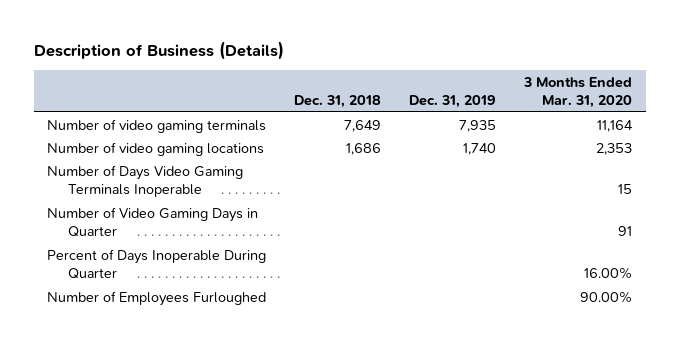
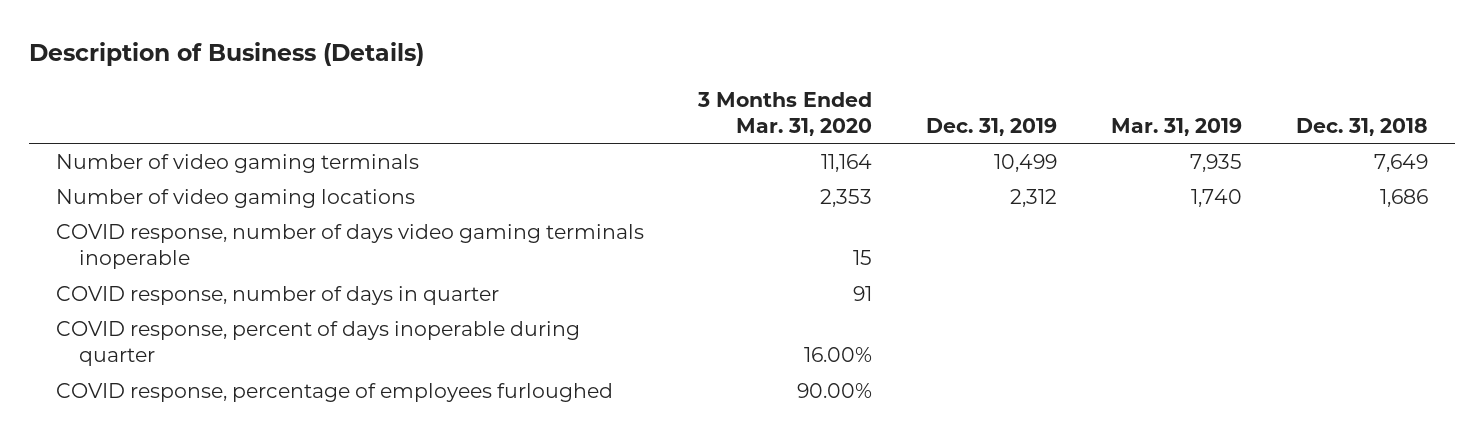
none -> [1110,117,1242,136] Mar. 31, 2019
[459,119,497,132] 7,935 -> [993,153,1057,172] 10,499
[463,142,497,155] 1,740 -> [1009,188,1057,207] 2,312
[47,164,244,197] Number of Days Video Gaming Terminals Inoperable -> [56,223,645,270] COVID response, number of days video gaming terminals inoperable
[47,206,259,237] Number of Video Gaming Days in Quarter -> [56,285,500,305] COVID response, number of days in quarter
[47,248,267,279] Percent of Days Inoperable During Quarter -> [56,320,581,367] COVID response, percent of days inoperable during quarter
[47,290,267,306] Number of Employees Furloughed -> [56,382,614,402] COVID response, percentage of employees furloughed

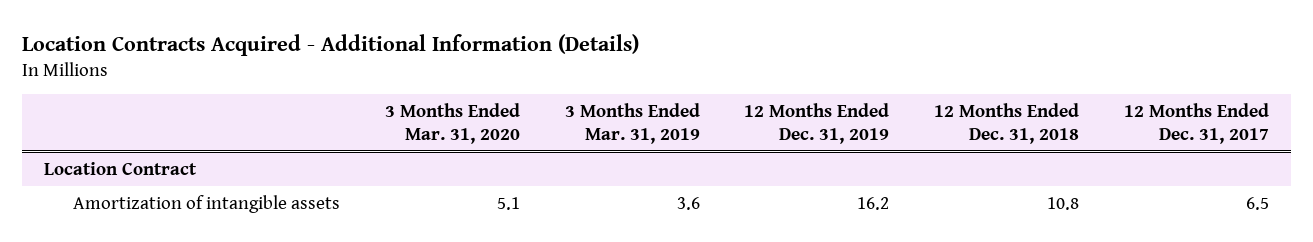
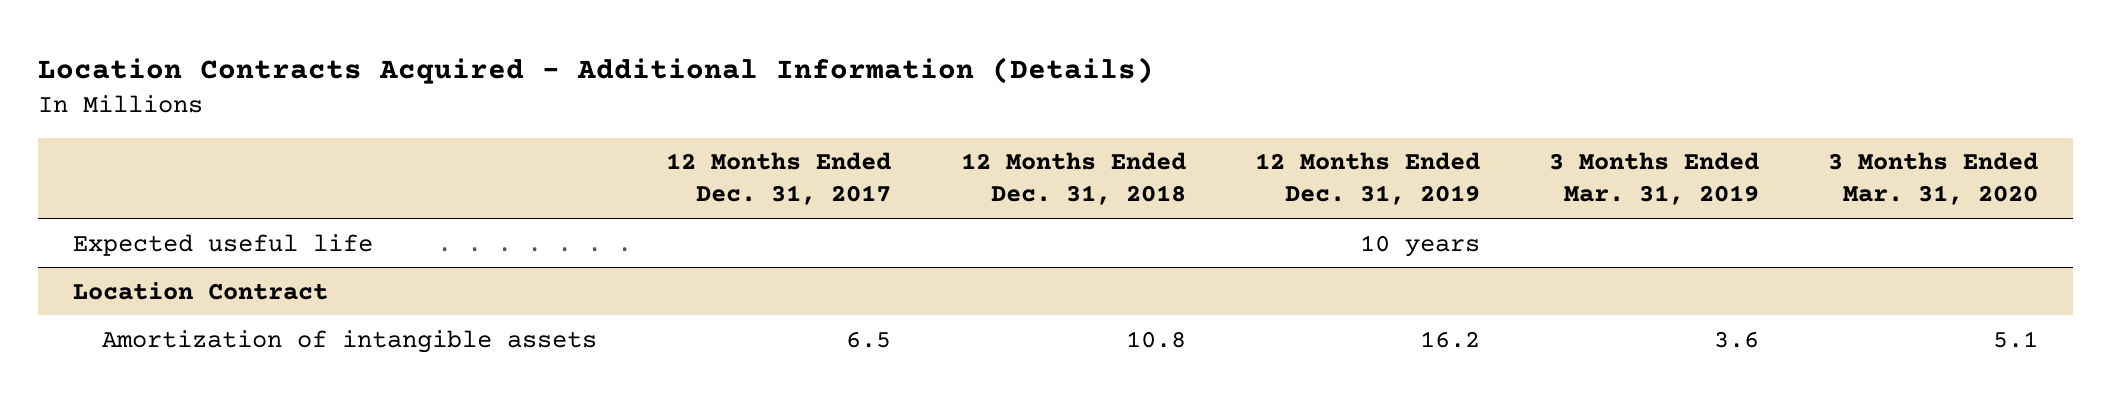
none -> [72,233,373,256] Expected useful life

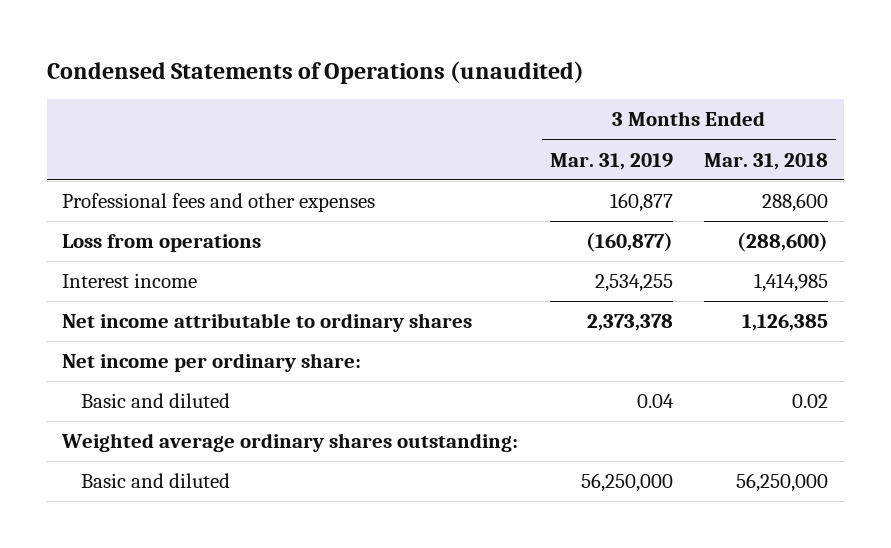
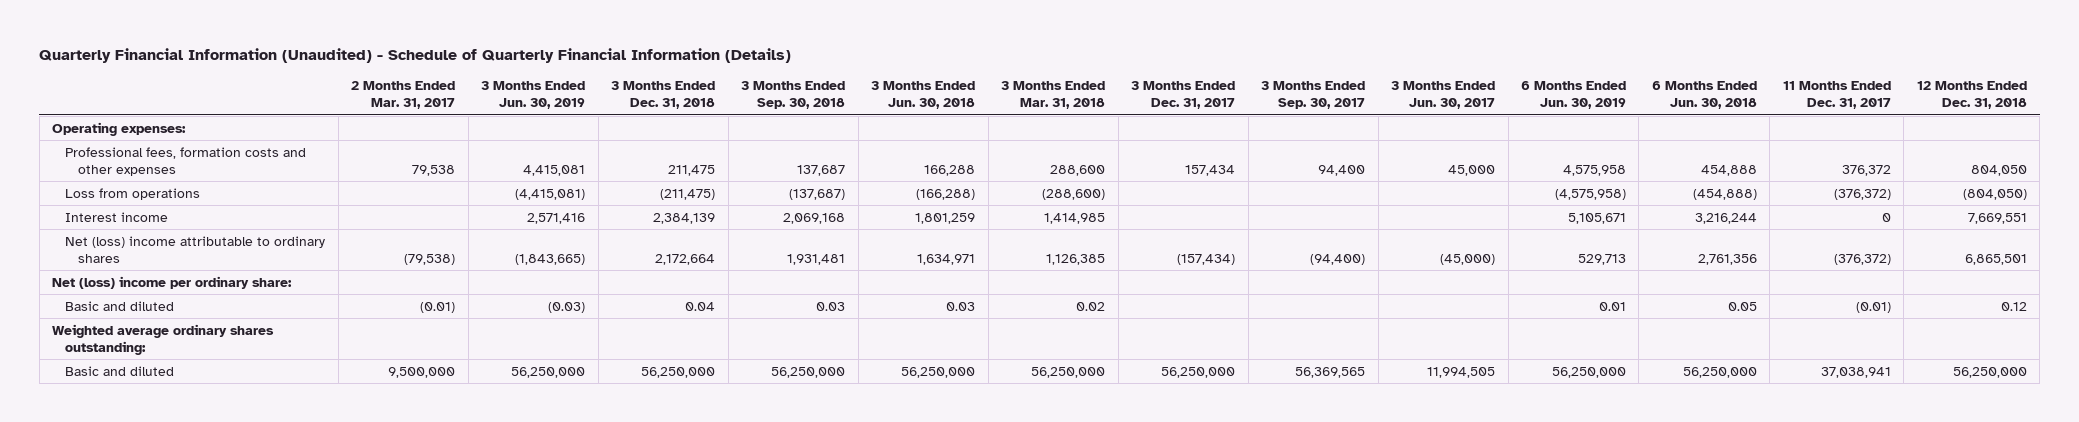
[46,60,584,84] Condensed Statements of Operations (unaudited) -> [39,48,792,64] Quarterly Financial Information (Unaudited) - Schedule of Quarterly Financial Information (Details)
[549,152,673,170] Mar. 31, 2019 -> none
none -> [351,81,456,110] 2 Months Ended Mar. 31, 2017
none -> [481,81,586,110] 3 Months Ended Jun. 30, 2019
none -> [611,81,716,110] 3 Months Ended Dec. 31, 2018
none -> [741,81,846,110] 3 Months Ended Sep. 30, 2018
none -> [871,81,976,110] 3 Months Ended Jun. 30, 2018
none -> [1131,81,1236,110] 3 Months Ended Dec. 31, 2017
none -> [1261,81,1366,110] 3 Months Ended Sep. 30, 2017
none -> [1391,81,1496,110] 3 Months Ended Jun. 30, 2017
none -> [1520,81,1626,110] 6 Months Ended Jun. 30, 2019
none -> [1651,81,1757,110] 6 Months Ended Jun. 30, 2018
none -> [1782,81,1891,110] 11 Months Ended Dec. 31, 2017
none -> [1916,81,2027,110] 12 Months Ended Dec. 31, 2018
none -> [52,121,187,136] Operating expenses:
[62,193,376,213] Professional fees and other expenses -> [65,146,307,176] Professional fees, formation costs and other expenses
[62,313,473,333] Net income attributable to ordinary shares -> [65,235,326,263] Net (loss) income attributable to ordinary shares
[62,353,362,373] Net income per ordinary share: -> [52,275,293,289] Net (loss) income per ordinary share:

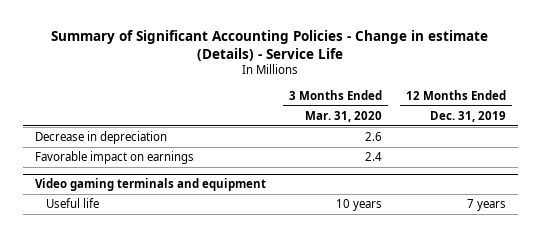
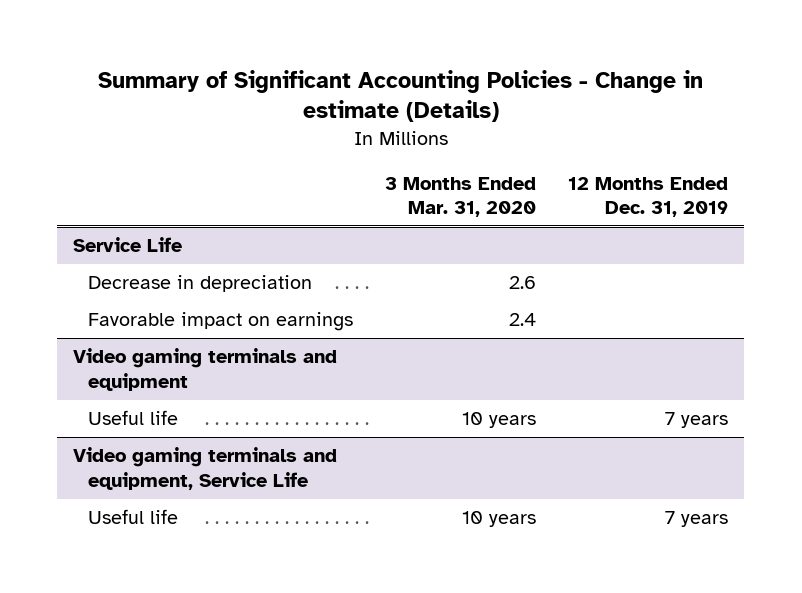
[51,29,489,61] Summary of Significant Accounting Policies - Change in estimate (Details) - Service Life -> [97,69,703,123] Summary of Significant Accounting Policies - Change in estimate (Details)
none -> [73,237,183,253] Service Life
none -> [73,447,338,490] Video gaming terminals and equipment, Service Life
none -> [87,509,178,525] Useful life

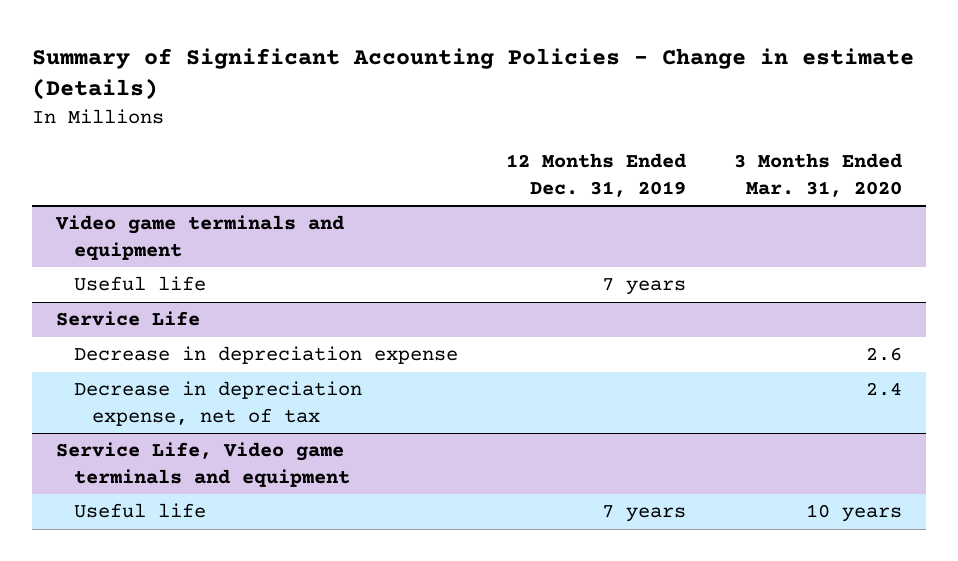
none -> [54,215,344,260] Video game terminals and equipment
none -> [73,276,206,292] Useful life
[73,348,338,391] Video gaming terminals and equipment -> none
[87,410,178,426] Useful life -> none
[87,275,312,293] Decrease in depreciation -> [73,346,458,365] Decrease in depreciation expense
[87,312,353,332] Favorable impact on earnings -> [73,381,362,426] Decrease in depreciation expense, net of tax
[73,447,338,490] Video gaming terminals and equipment, Service Life -> [55,442,350,487] Service Life, Video game terminals and equipment

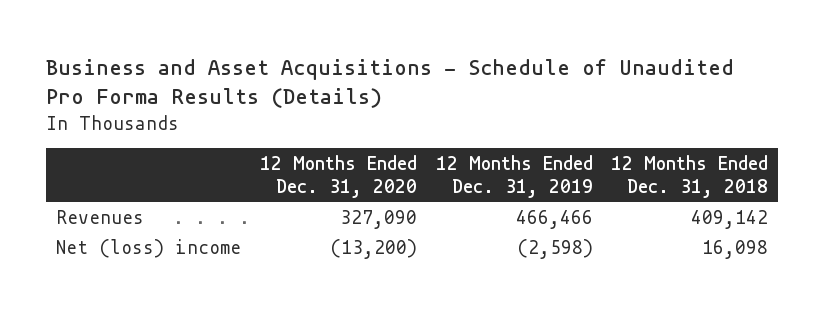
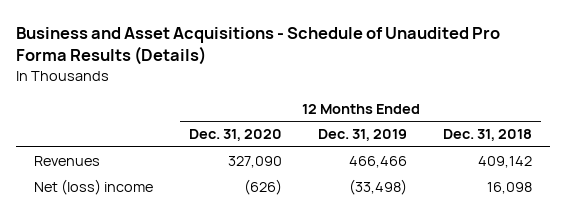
[329,239,417,260] (13,200) -> [244,179,283,196] (626)
[516,239,593,260] (2,598) -> [349,179,408,196] (33,498)

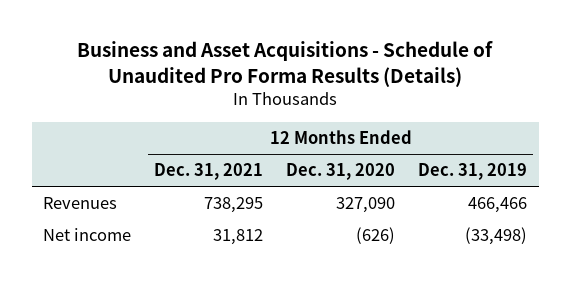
[443,129,533,142] Dec. 31, 2018 -> none
none -> [154,163,264,181] Dec. 31, 2021
[34,179,154,196] Net (loss) income -> [43,228,132,242] Net income

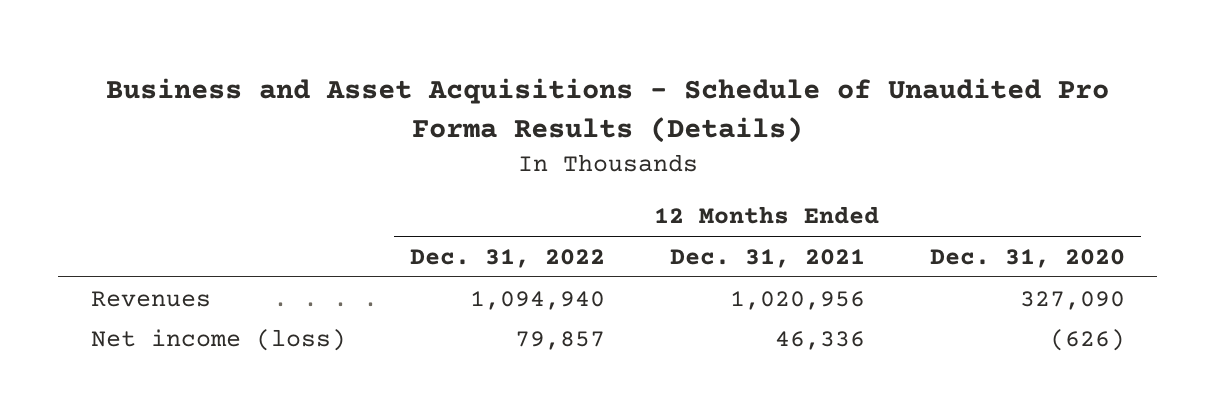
[418,163,528,181] Dec. 31, 2019 -> none
none -> [410,248,606,268] Dec. 31, 2022
[204,197,264,214] 738,295 -> [729,290,865,310] 1,020,956
[43,228,132,242] Net income -> [90,328,346,351] Net income (loss)
[213,229,264,246] 31,812 -> [774,330,865,350] 46,336

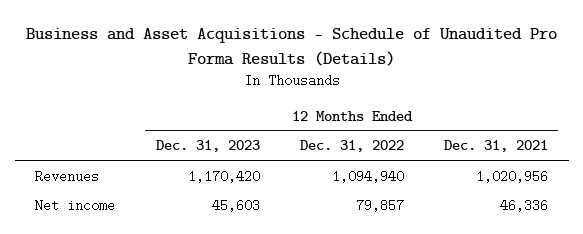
[929,248,1125,268] Dec. 31, 2020 -> none
none -> [155,140,260,153] Dec. 31, 2023
[90,328,346,351] Net income (loss) -> [35,198,116,212] Net income

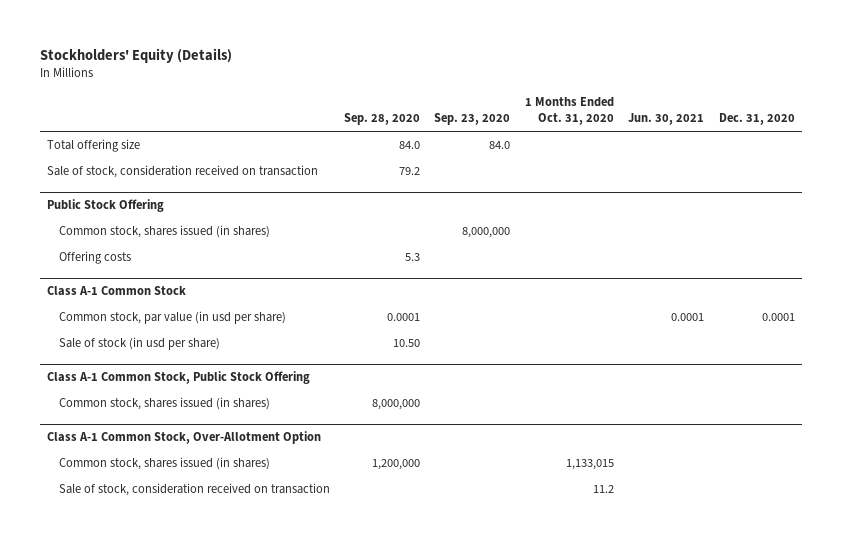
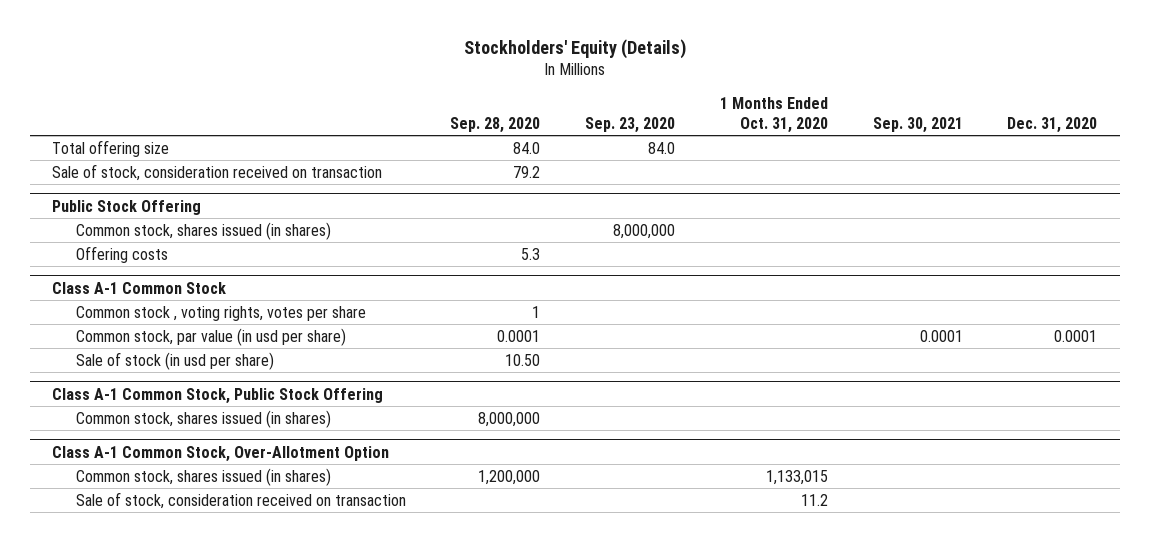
[628,113,705,126] Jun. 30, 2021 -> none
none -> [872,116,963,133] Sep. 30, 2021
none -> [75,305,366,321] Common stock , voting rights, votes per share

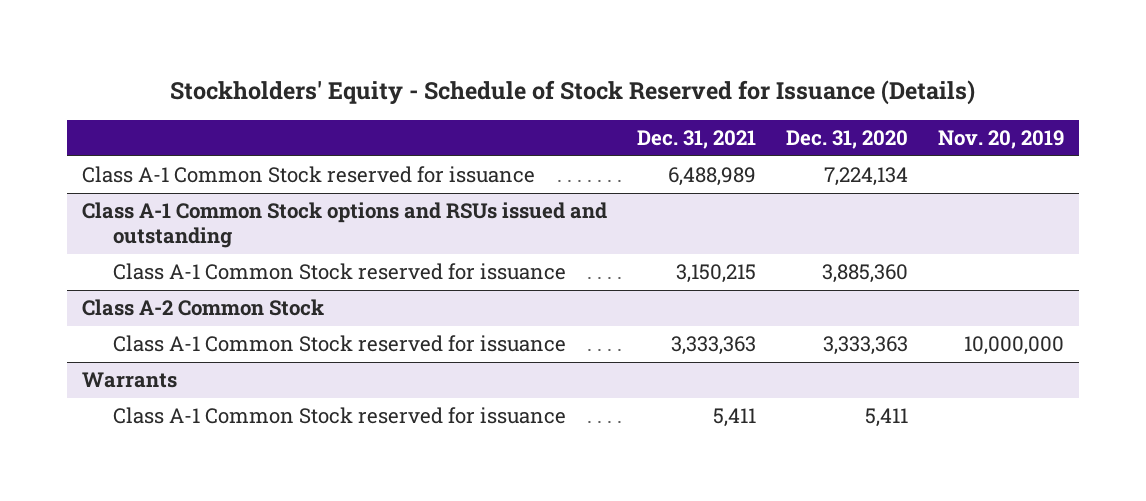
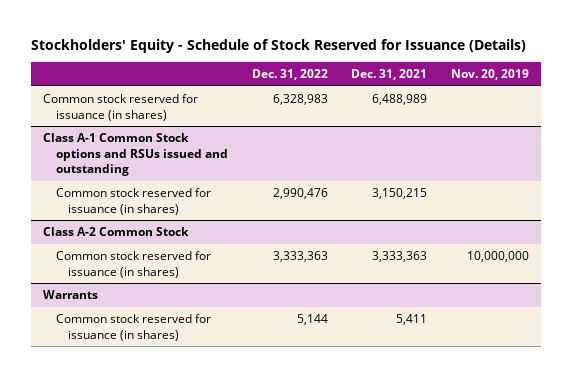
[785,130,908,150] Dec. 31, 2020 -> none
none -> [251,68,328,80] Dec. 31, 2022
[82,166,536,184] Class A-1 Common Stock reserved for issuance -> [43,94,199,121] Common stock reserved for issuance (in shares)
[112,263,566,281] Class A-1 Common Stock reserved for issuance -> [55,188,211,215] Common stock reserved for issuance (in shares)
[112,335,566,353] Class A-1 Common Stock reserved for issuance -> [55,251,211,278] Common stock reserved for issuance (in shares)
[112,407,566,425] Class A-1 Common Stock reserved for issuance -> [55,314,211,341] Common stock reserved for issuance (in shares)

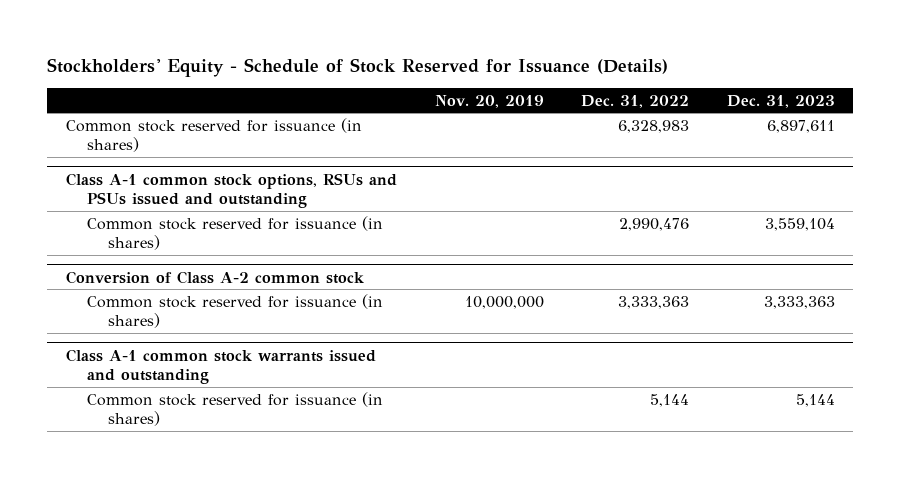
[351,68,428,80] Dec. 31, 2021 -> none
none -> [726,94,835,108] Dec. 31, 2023
[43,133,228,176] Class A-1 Common Stock options and RSUs issued and outstanding -> [66,172,398,209] Class A-1 common stock options, RSUs and PSUs issued and outstanding
[43,227,190,237] Class A-2 Common Stock -> [66,270,365,284] Conversion of Class A-2 common stock
[43,290,99,300] Warrants -> [66,348,377,385] Class A-1 common stock warrants issued and outstanding

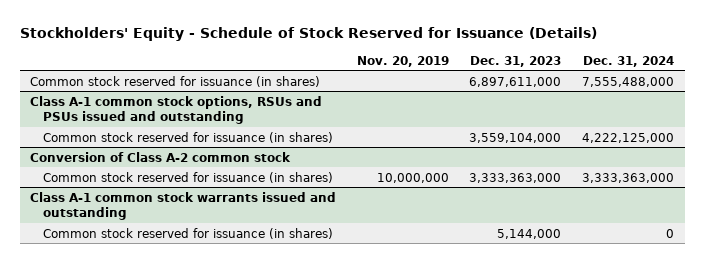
[581,94,690,108] Dec. 31, 2022 -> none
none -> [583,55,675,67] Dec. 31, 2024
[766,119,835,133] 6,897,611 -> [469,76,562,87] 6,897,611,000
[764,217,835,231] 3,559,104 -> [469,132,562,143] 3,559,104,000
[763,295,835,309] 3,333,363 -> [469,172,562,183] 3,333,363,000
[795,393,835,407] 5,144 -> [497,228,562,239] 5,144,000

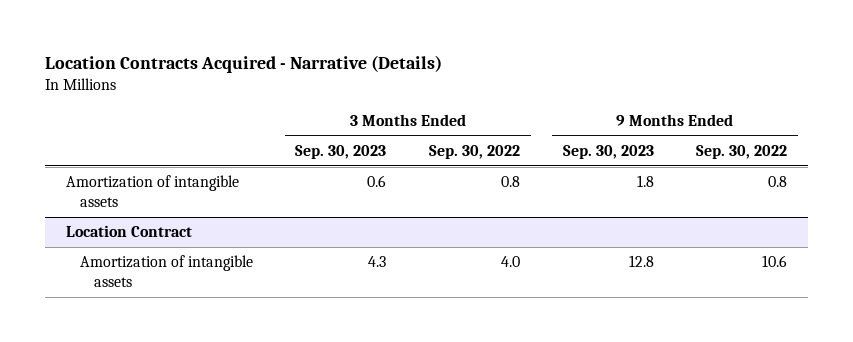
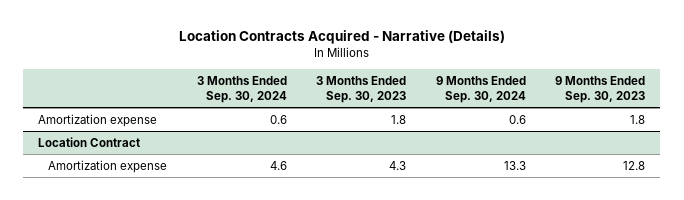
[429,145,521,160] Sep. 30, 2022 -> none
[696,145,788,160] Sep. 30, 2022 -> none
none -> [196,75,287,103] 3 Months Ended Sep. 30, 2024
none -> [435,75,526,103] 9 Months Ended Sep. 30, 2024
[66,175,240,207] Amortization of intangible assets -> [38,113,158,127] Amortization expense
[367,175,387,188] 0.6 -> [391,114,407,124] 1.8
[79,255,253,287] Amortization of intangible assets -> [48,159,168,173] Amortization expense

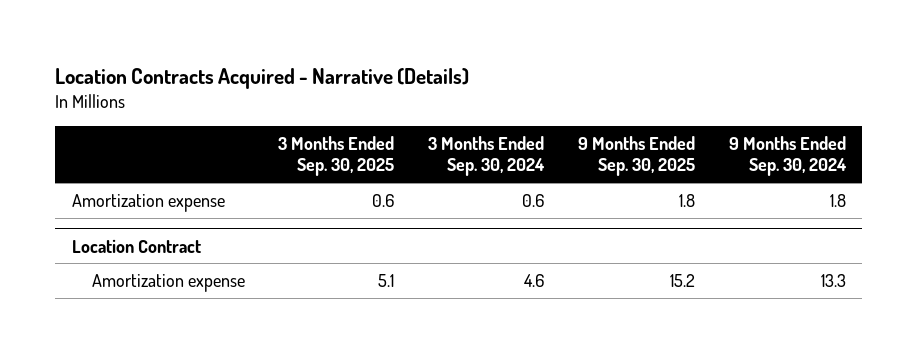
[316,75,407,103] 3 Months Ended Sep. 30, 2023 -> none
[555,75,646,103] 9 Months Ended Sep. 30, 2023 -> none
none -> [278,136,395,177] 3 Months Ended Sep. 30, 2025
none -> [577,136,695,177] 9 Months Ended Sep. 30, 2025
[508,114,526,124] 0.6 -> [829,194,846,208] 1.8

